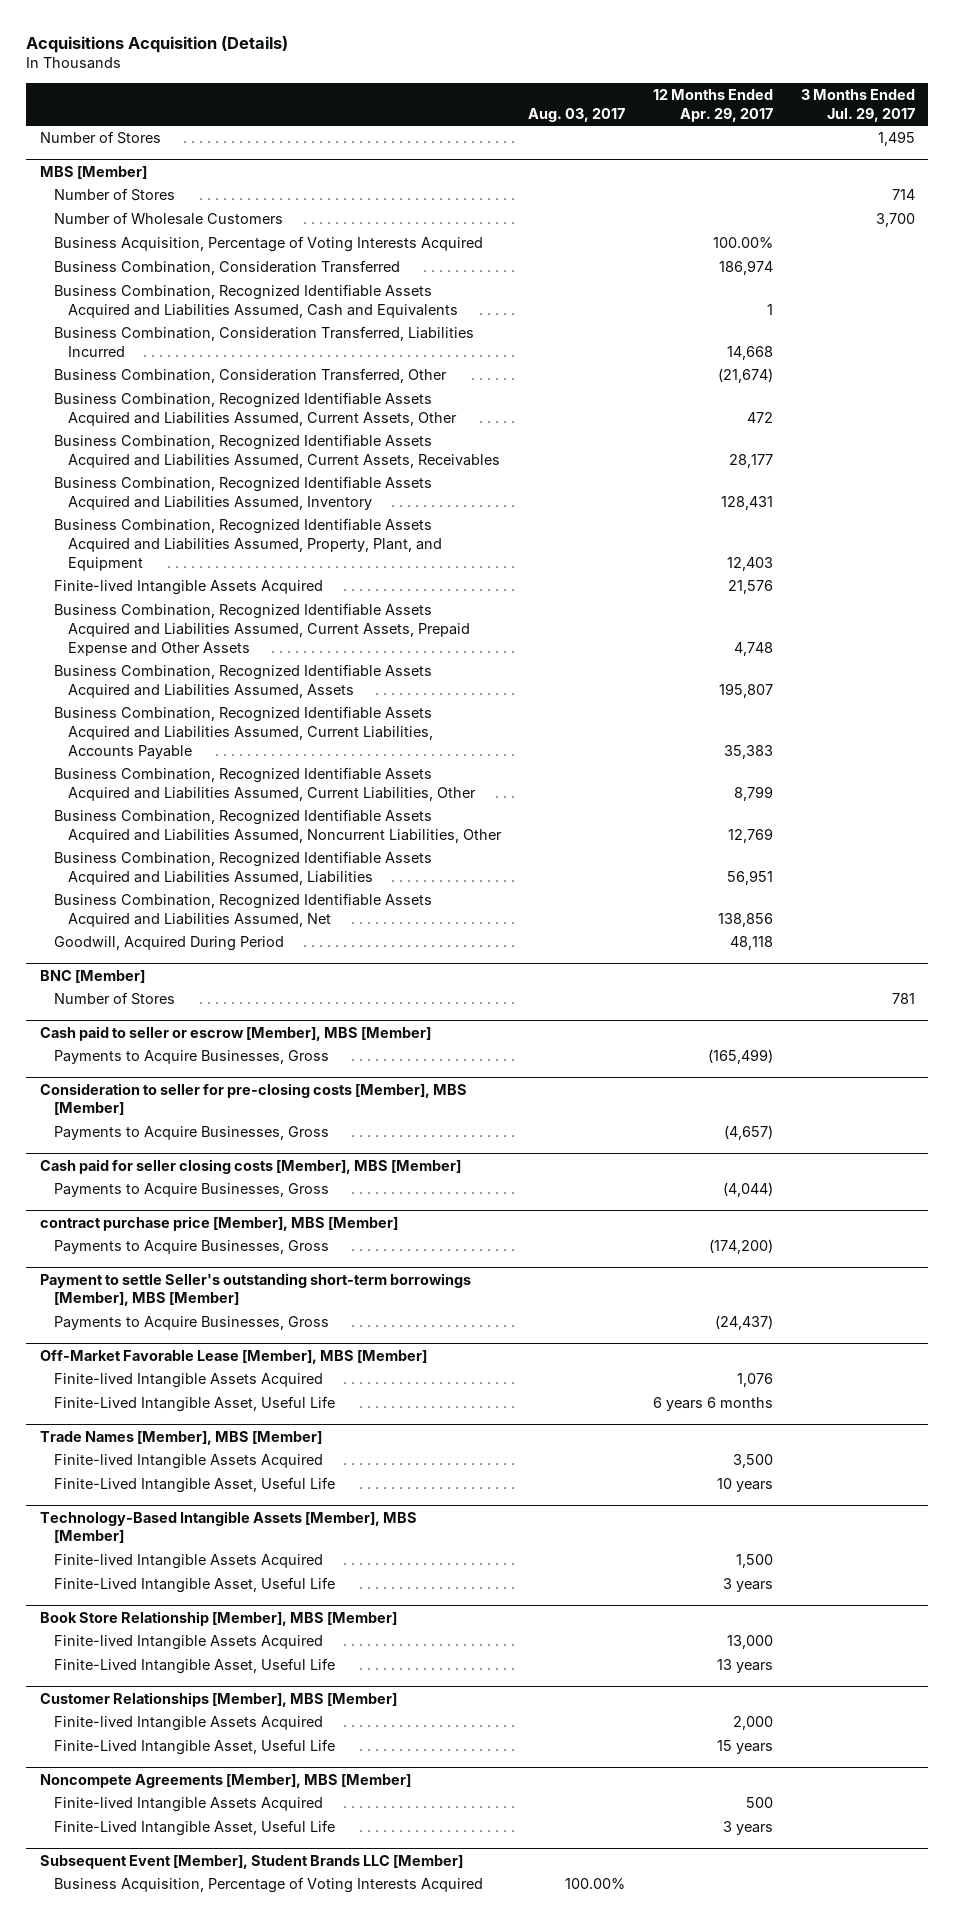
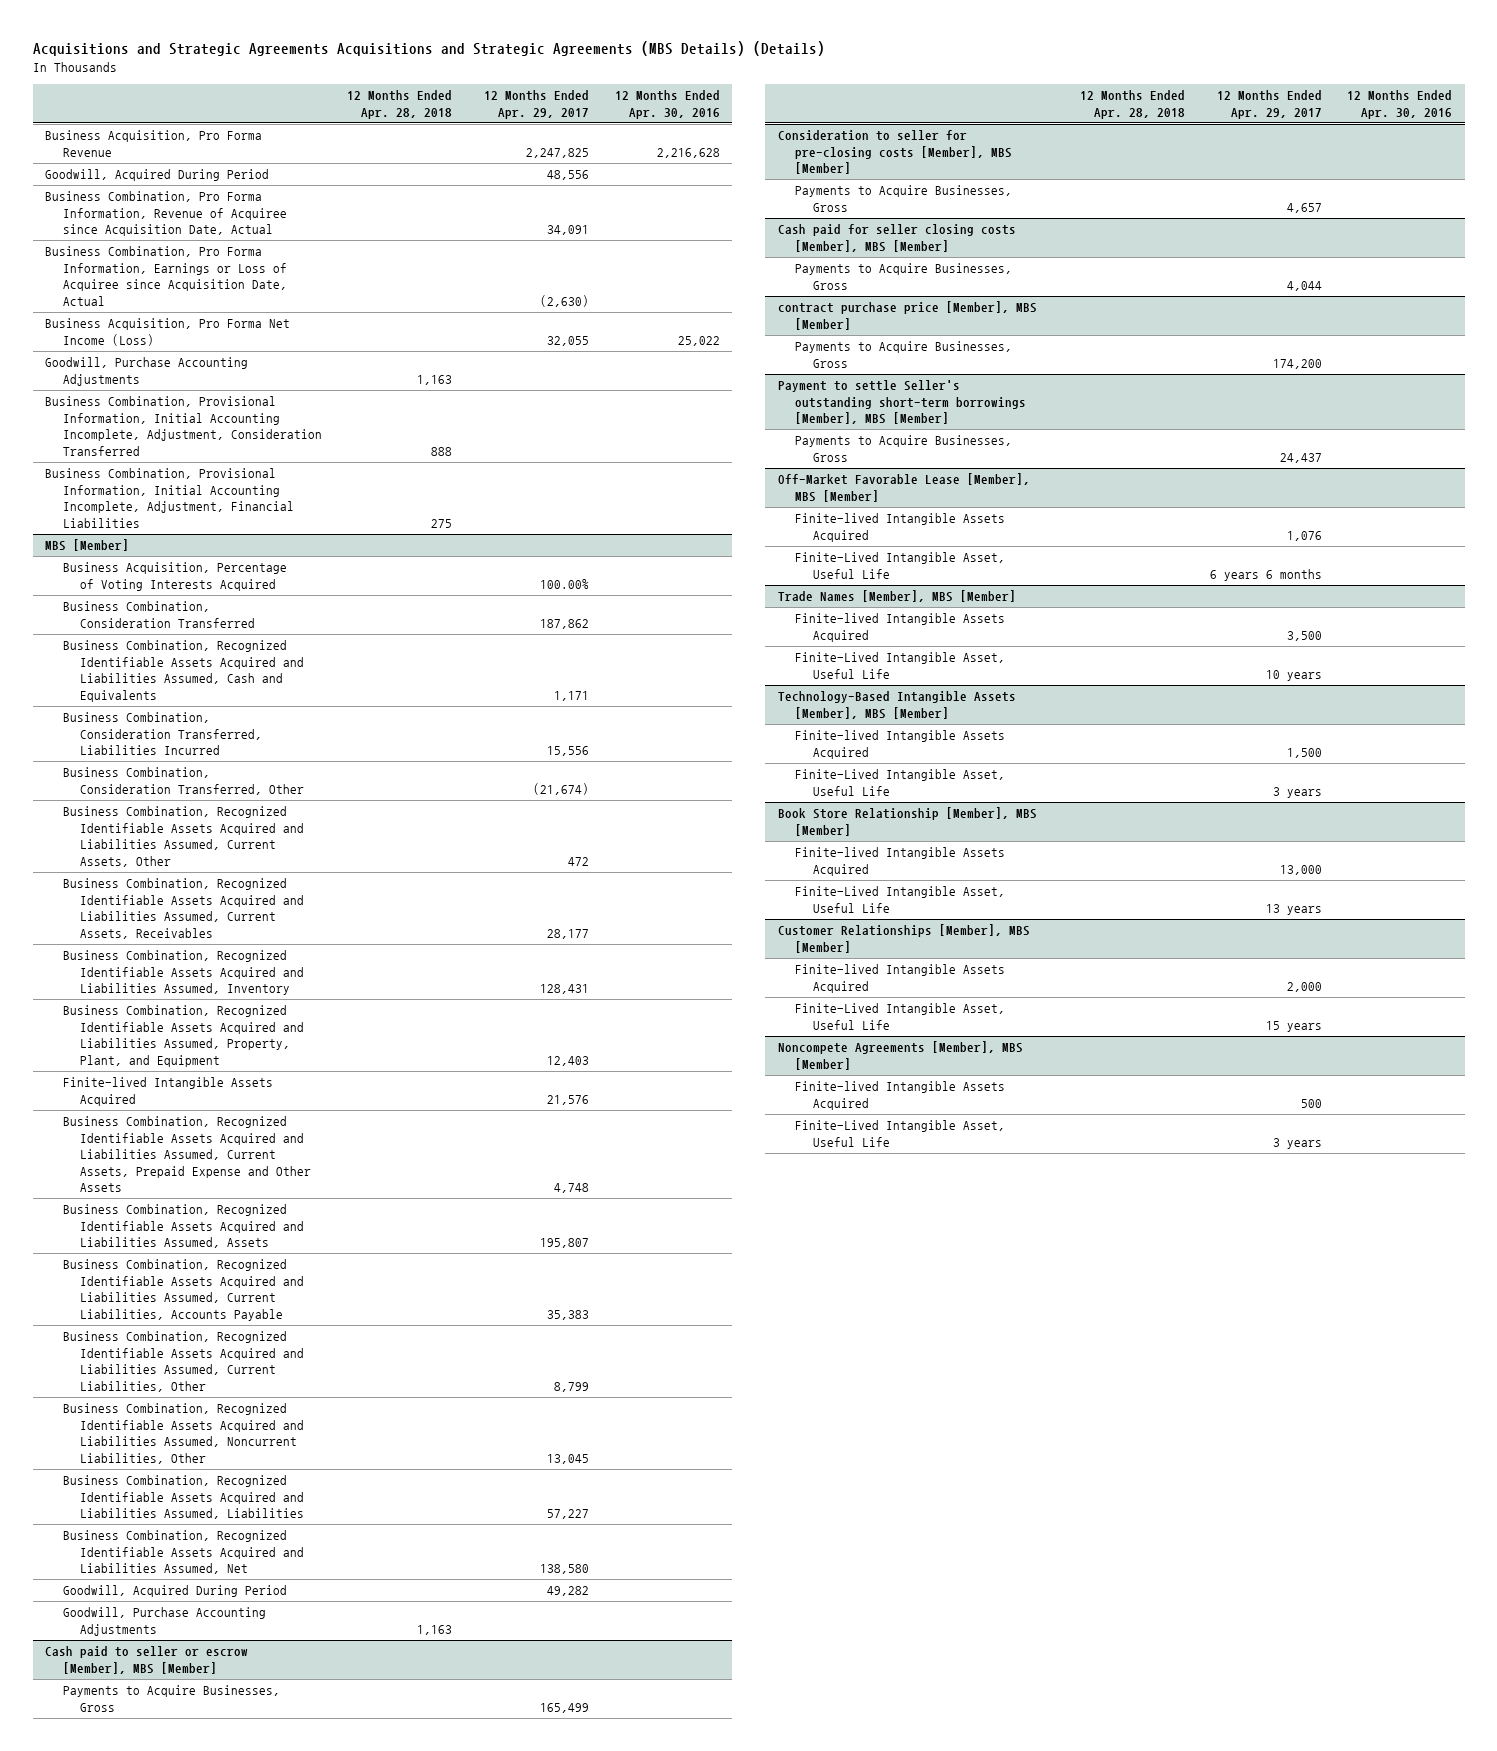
[26,35,289,53] Acquisitions Acquisition (Details) -> [32,40,825,56] Acquisitions and Strategic Agreements Acquisitions and Strategic Agreements (MBS Details) (Details)
[528,107,626,122] Aug. 03, 2017 -> none
[800,88,915,122] 3 Months Ended Jul. 29, 2017 -> none
none -> [346,90,452,119] 12 Months Ended Apr. 28, 2018
none -> [614,90,720,119] 12 Months Ended Apr. 30, 2016
[39,131,161,145] Number of Stores -> none
none -> [45,130,263,157] Business Acquisition, Pro Forma Revenue
none -> [45,169,270,182] Goodwill, Acquired During Period
none -> [45,191,287,237] Business Combination, Pro Forma Information, Revenue of Acquiree since Acquisition Date, Actual
none -> [45,246,287,306] Business Combination, Pro Forma Information, Earnings or Loss of Acquiree since Acquisition Date, Actual
none -> [45,318,291,346] Business Acquisition, Pro Forma Net Income (Loss)
none -> [45,357,249,386] Goodwill, Purchase Accounting Adjustments
none -> [45,396,322,456] Business Combination, Provisional Information, Initial Accounting Incomplete, Adjustment, Consideration Transferred
none -> [45,468,294,528] Business Combination, Provisional Information, Initial Accounting Incomplete, Adjustment, Financial Liabilities
[53,188,175,202] Number of Stores -> none
[53,212,283,226] Number of Wholesale Customers -> none
[719,260,774,276] 186,974 -> [540,618,590,629] 187,862
[767,303,774,315] 1 -> [554,690,590,701] 1,171
[727,345,774,360] 14,668 -> [547,746,590,757] 15,556
[39,969,145,983] BNC [Member] -> none
[53,992,175,1006] Number of Stores -> none
[728,827,774,843] 12,769 -> [547,1453,590,1464] 13,045
[727,869,774,885] 56,951 -> [547,1509,590,1520] 57,227
[718,912,774,927] 138,856 -> [540,1564,590,1575] 138,580
[730,936,774,951] 48,118 -> [547,1586,590,1597] 49,282
none -> [62,1607,266,1636] Goodwill, Purchase Accounting Adjustments
[708,1049,774,1065] (165,499) -> [540,1702,590,1713] 165,499
[724,1125,774,1141] (4,657) -> [1286,202,1322,213] 4,657
[723,1182,774,1198] (4,044) -> [1286,280,1322,291] 4,044
[709,1239,774,1255] (174,200) -> [1272,358,1322,369] 174,200
[715,1315,774,1331] (24,437) -> [1279,452,1322,463] 24,437
[39,1854,463,1869] Subsequent Event [Member], Student Brands LLC [Member] -> none
[53,1877,483,1894] Business Acquisition, Percentage of Voting Interests Acquired -> none

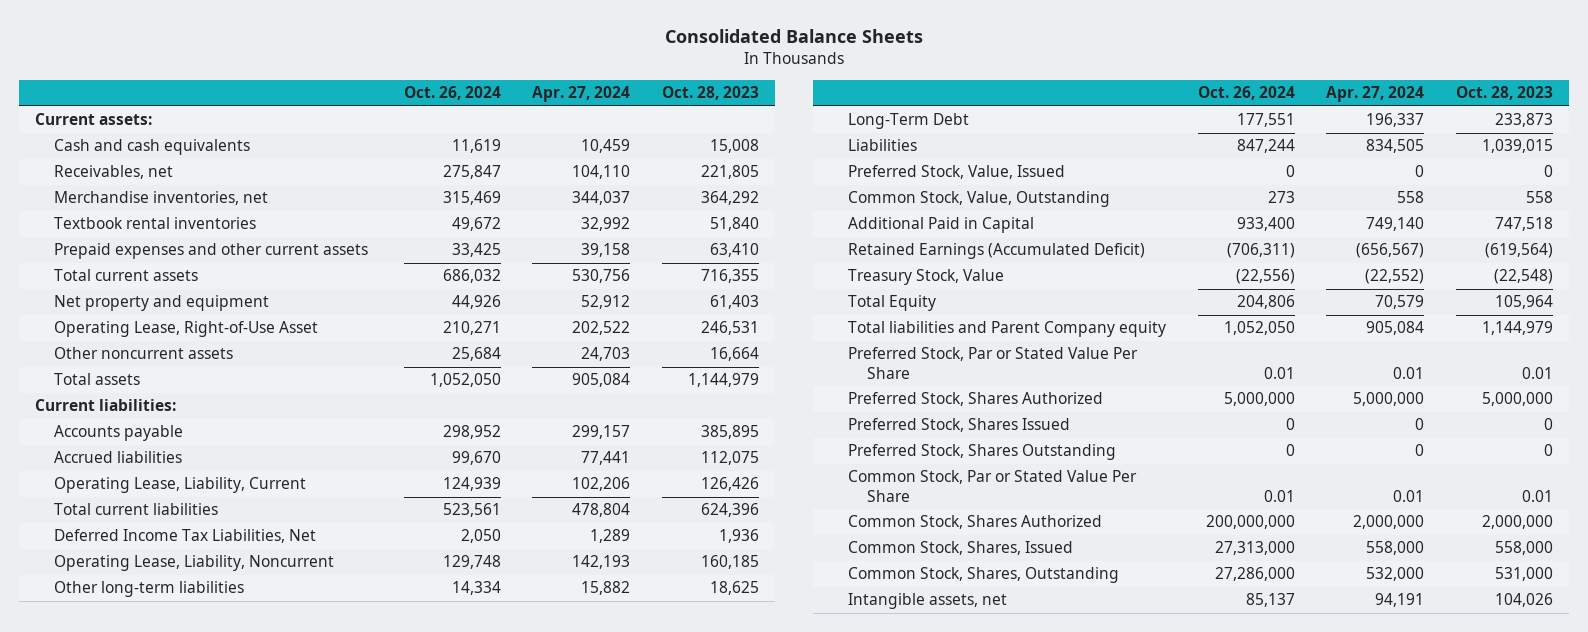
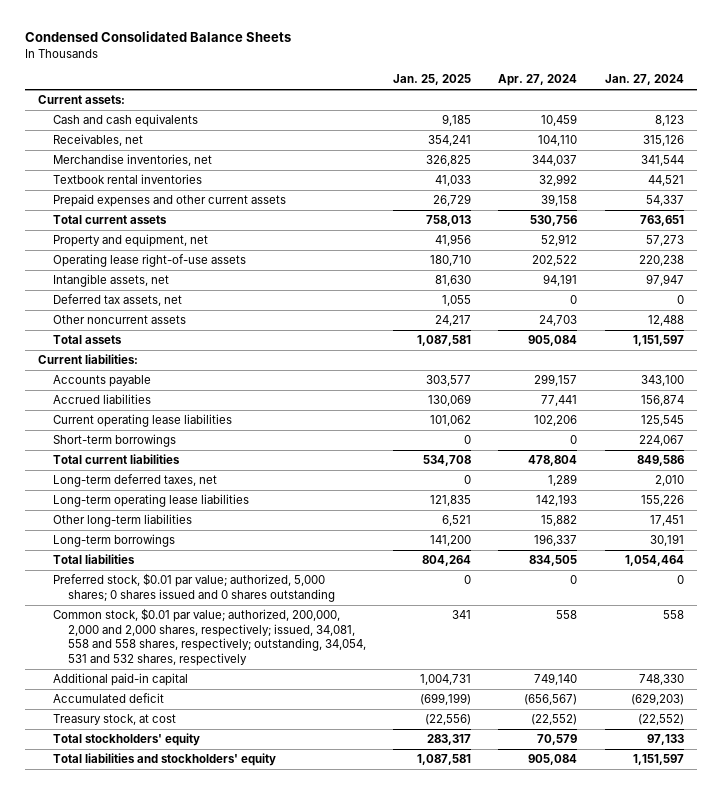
[664,29,923,44] Consolidated Balance Sheets -> [24,31,291,43] Condensed Consolidated Balance Sheets
[403,86,501,101] Oct. 26, 2024 -> none
[661,86,759,101] Oct. 28, 2023 -> none
none -> [393,74,472,86] Jan. 25, 2025
none -> [604,74,684,86] Jan. 27, 2024
[54,295,270,312] Net property and equipment -> [53,234,209,248] Property and equipment, net
[54,321,319,338] Operating Lease, Right-of-Use Asset -> [53,254,247,268] Operating lease right-of-use assets
[848,593,1008,610] Intangible assets, net -> [53,274,170,288] Intangible assets, net
none -> [53,294,183,307] Deferred tax assets, net
[54,477,307,494] Operating Lease, Liability, Current -> [53,414,233,428] Current operating lease liabilities
none -> [53,434,177,448] Short-term borrowings
[54,529,317,544] Deferred Income Tax Liabilities, Net -> [53,474,218,488] Long-term deferred taxes, net
[54,555,335,572] Operating Lease, Liability, Noncurrent -> [53,494,250,508] Long-term operating lease liabilities
[848,347,1139,379] Preferred Stock, Par or Stated Value Per Share -> none
[848,392,1104,407] Preferred Stock, Shares Authorized -> none
[848,418,1071,433] Preferred Stock, Shares Issued -> none
[848,444,1117,461] Preferred Stock, Shares Outstanding -> none
[848,470,1138,502] Common Stock, Par or Stated Value Per Share -> none
[848,515,1103,530] Common Stock, Shares Authorized -> none
[848,541,1074,556] Common Stock, Shares, Issued -> none
[848,567,1120,584] Common Stock, Shares, Outstanding -> none
[848,113,970,130] Long-Term Debt -> [53,534,176,548] Long-term borrowings
[848,139,918,152] Liabilities -> [53,554,136,565] Total liabilities
[848,165,1066,180] Preferred Stock, Value, Issued -> [53,573,335,602] Preferred stock, $0.01 par value; authorized, 5,000 shares; 0 shares issued and 0 shares outstanding
[848,191,1111,208] Common Stock, Value, Outstanding -> [53,608,366,667] Common stock, $0.01 par value; authorized, 200,000, 2,000 and 2,000 shares, respectively; issued, 34,081, 558 and 558 shares, respectively; outstanding, 34,054, 531 and 532 shares, respectively
[848,217,1035,234] Additional Paid in Capital -> [53,673,189,687] Additional paid-in capital
[848,243,1146,260] Retained Earnings (Accumulated Deficit) -> [53,693,165,704] Accumulated deficit
[848,269,1005,286] Treasury Stock, Value -> [53,714,177,726] Treasury stock, at cost
[848,295,937,312] Total Equity -> [53,733,201,747] Total stockholders' equity
[848,321,1167,338] Total liabilities and Parent Company equity -> [53,753,277,767] Total liabilities and stockholders' equity

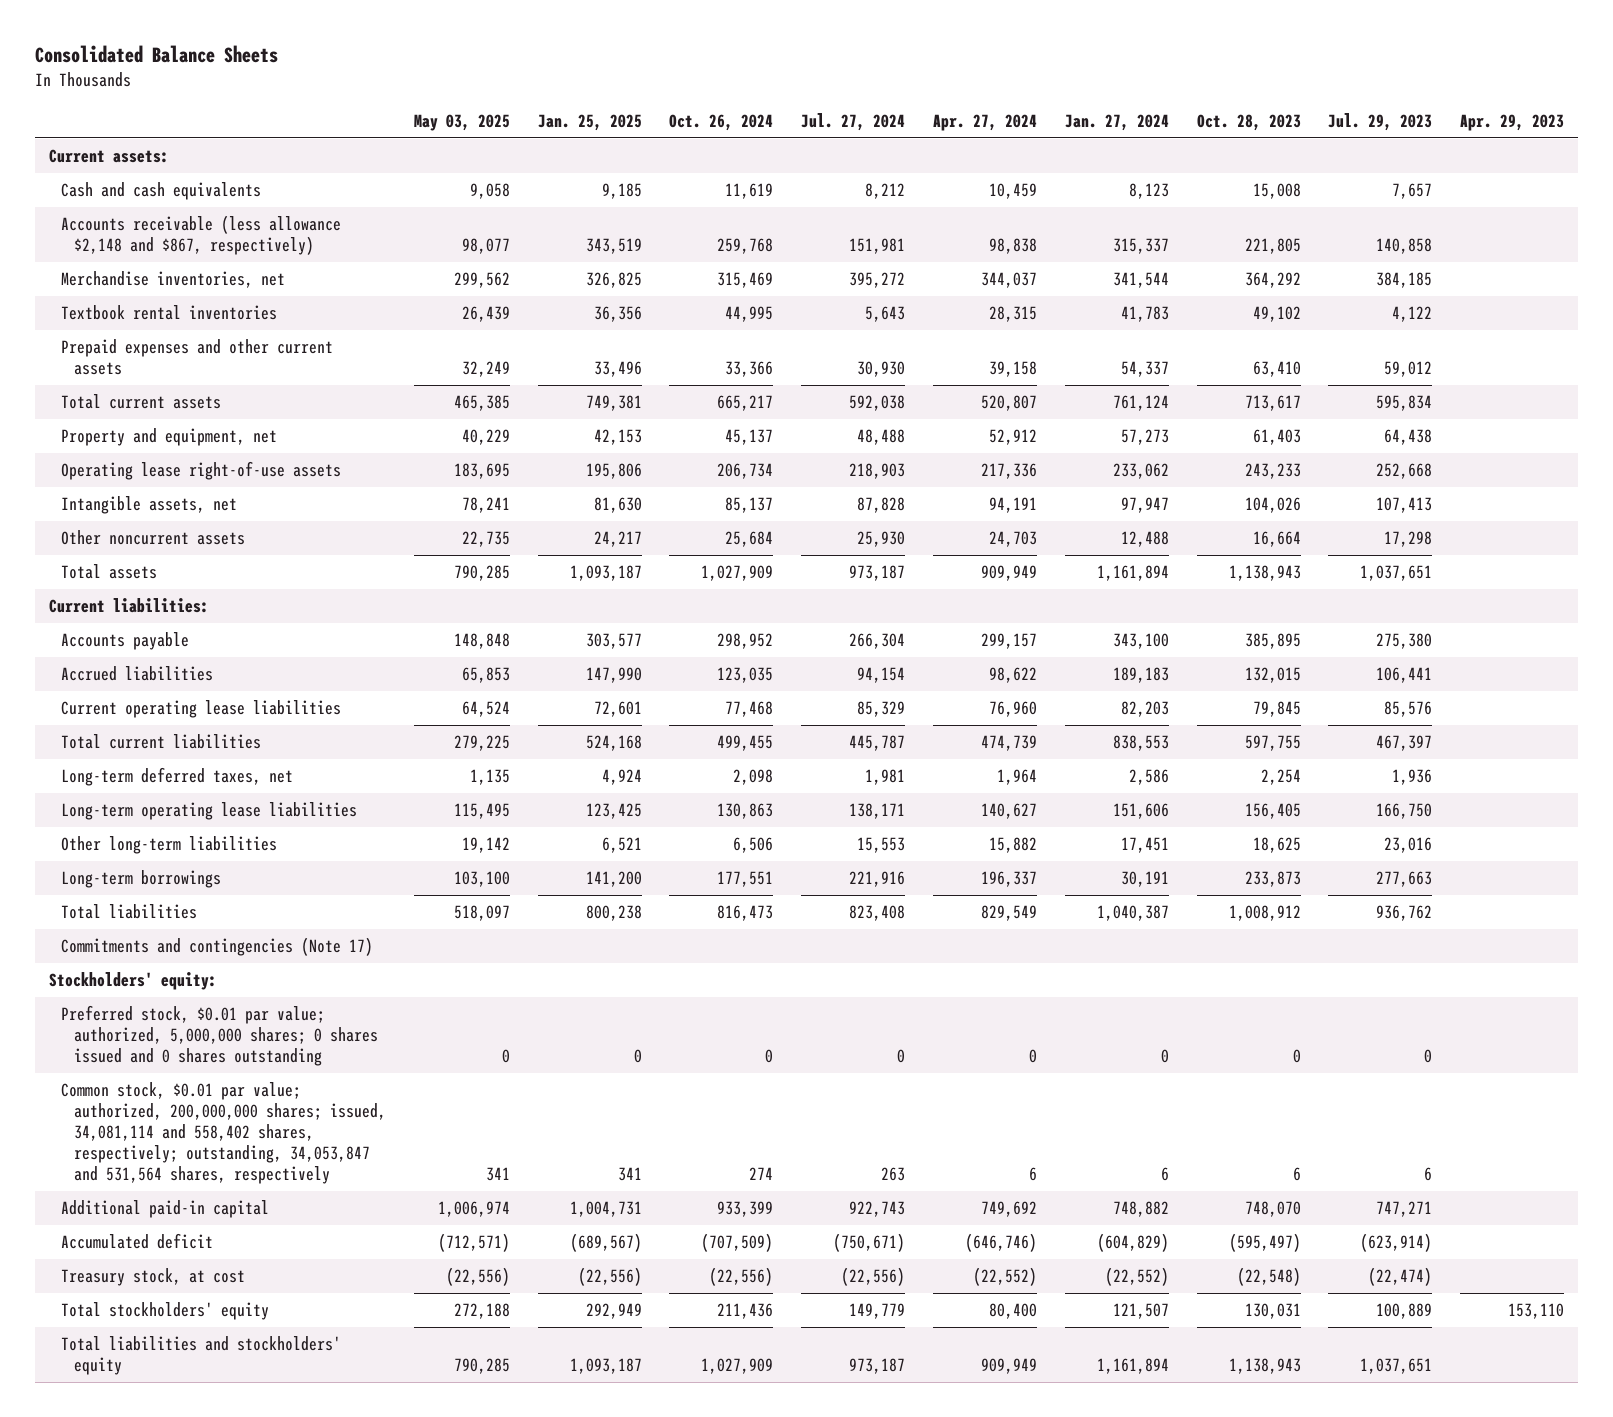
[24,31,291,43] Condensed Consolidated Balance Sheets -> [34,45,278,64] Consolidated Balance Sheets
none -> [413,113,510,131] May 03, 2025
none -> [669,113,774,131] Oct. 26, 2024
none -> [801,112,906,131] Jul. 27, 2024
none -> [1196,113,1301,131] Oct. 28, 2023
none -> [1328,112,1433,131] Jul. 29, 2023
none -> [1460,113,1565,131] Apr. 29, 2023
[53,134,144,147] Receivables, net -> none
none -> [61,215,342,256] Accounts receivable (less allowance $2,148 and $867, respectively)
[435,175,472,187] 41,033 -> [593,306,642,323] 36,356
[539,174,578,187] 32,992 -> [989,306,1038,323] 28,315
[647,175,684,187] 44,521 -> [1120,306,1169,323] 41,783
[433,194,472,207] 26,729 -> [593,361,642,378] 33,496
[426,215,472,227] 758,013 -> [585,395,642,412] 749,381
[530,215,578,227] 530,756 -> [981,395,1038,412] 520,807
[639,215,684,227] 763,651 -> [1112,395,1169,412] 761,124
[435,234,472,247] 41,956 -> [593,429,642,446] 42,153
[430,255,472,267] 180,710 -> [585,463,642,480] 195,806
[532,255,578,267] 202,522 -> [981,463,1038,480] 217,336
[638,255,684,267] 220,238 -> [1112,463,1169,480] 233,062
[53,294,183,307] Deferred tax assets, net -> none
[417,335,472,347] 1,087,581 -> [569,565,642,582] 1,093,187
[528,335,578,347] 905,084 -> [981,565,1038,582] 909,949
[632,335,684,347] 1,151,597 -> [1096,565,1169,582] 1,161,894
[53,434,177,448] Short-term borrowings -> none
[428,394,472,407] 130,069 -> [585,667,642,684] 147,990
[541,395,578,407] 77,441 -> [989,667,1038,684] 98,622
[640,395,684,407] 156,874 -> [1112,667,1169,684] 189,183
[430,415,472,427] 101,062 -> [593,701,642,718] 72,601
[534,415,578,427] 102,206 -> [989,701,1038,718] 76,960
[640,415,684,427] 125,545 -> [1120,701,1169,718] 82,203
[423,455,472,467] 534,708 -> [585,735,642,752] 524,168
[528,455,578,467] 478,804 -> [981,735,1038,752] 474,739
[636,455,684,467] 849,586 -> [1112,735,1169,752] 838,553
[464,475,472,485] 0 -> [601,769,642,786] 4,924
[548,474,578,487] 1,289 -> [997,769,1038,786] 1,964
[654,475,684,487] 2,010 -> [1128,769,1169,786] 2,586
[430,495,472,507] 121,835 -> [585,803,642,820] 123,425
[536,494,578,507] 142,193 -> [981,803,1038,820] 140,627
[640,495,684,507] 155,226 -> [1112,803,1169,820] 151,606
[422,555,472,567] 804,264 -> [585,905,642,922] 800,238
[529,555,578,567] 834,505 -> [981,905,1038,922] 829,549
[624,555,684,567] 1,054,464 -> [1096,905,1169,922] 1,040,387
none -> [61,937,374,957] Commitments and contingencies (Note 17)
none -> [48,972,217,991] Stockholders' equity:
[53,573,335,602] Preferred stock, $0.01 par value; authorized, 5,000 shares; 0 shares issued and 0 shares outstanding -> [61,1005,379,1066] Preferred stock, $0.01 par value; authorized, 5,000,000 shares; 0 shares issued and 0 shares outstanding
[53,608,366,667] Common stock, $0.01 par value; authorized, 200,000, 2,000 and 2,000 shares, respectively; issued, 34,081, 558 and 558 shares, respectively; outstanding, 34,054, 531 and 532 shares, respectively -> [61,1082,387,1184] Common stock, $0.01 par value; authorized, 200,000,000 shares; issued, 34,081,114 and 558,402 shares, respectively; outstanding, 34,053,847 and 531,564 shares, respectively
[556,610,578,620] 558 -> [1029,1166,1038,1181] 6
[662,610,684,620] 558 -> [1160,1166,1169,1181] 6
[534,673,578,686] 749,140 -> [981,1201,1038,1218] 749,692
[638,674,684,686] 748,330 -> [1112,1201,1169,1218] 748,882
[420,693,472,706] (699,199) -> [569,1233,642,1253] (689,567)
[524,694,578,706] (656,567) -> [965,1233,1038,1253] (646,746)
[630,693,684,706] (629,203) -> [1096,1233,1169,1253] (604,829)
[427,734,472,746] 283,317 -> [585,1303,642,1320] 292,949
[537,734,578,746] 70,579 -> [989,1303,1038,1320] 80,400
[646,734,684,746] 97,133 -> [1112,1303,1169,1320] 121,507
[417,754,472,766] 1,087,581 -> [569,1358,642,1375] 1,093,187
[528,754,578,766] 905,084 -> [981,1358,1038,1375] 909,949
[632,754,684,766] 1,151,597 -> [1096,1358,1169,1375] 1,161,894

